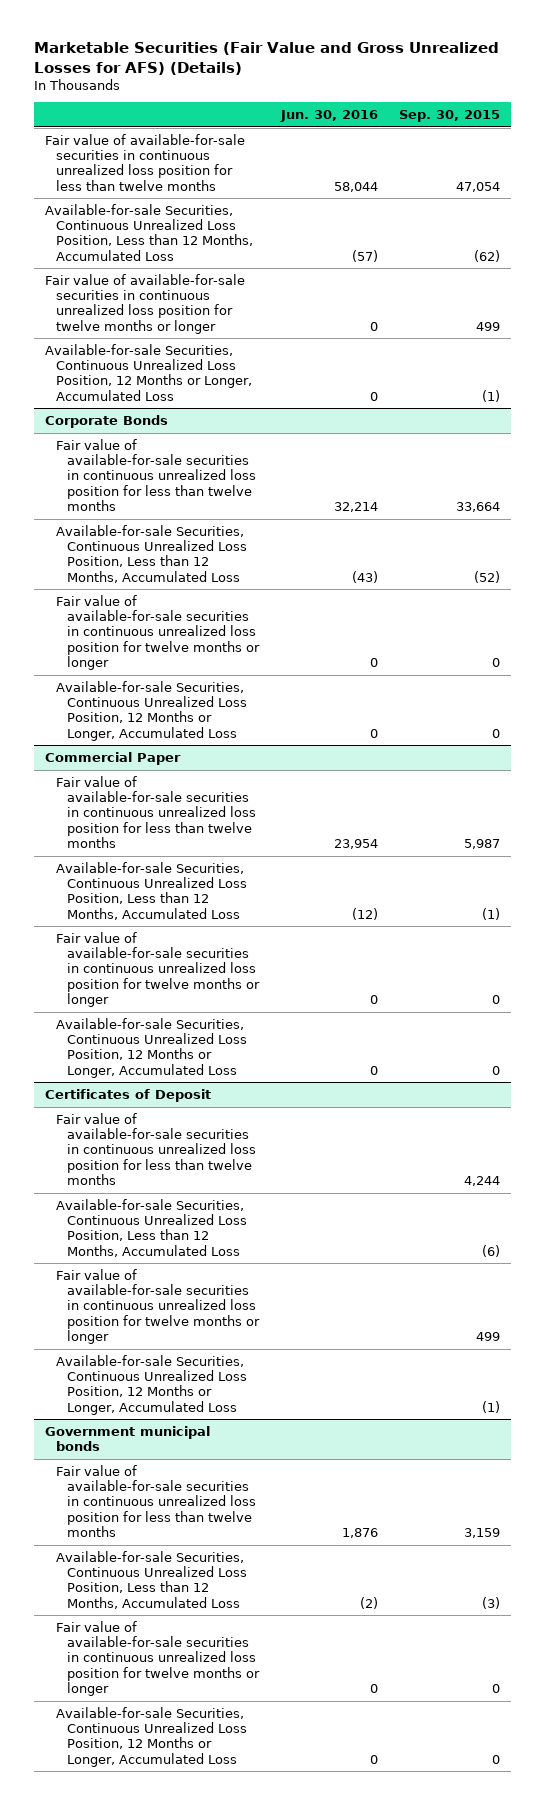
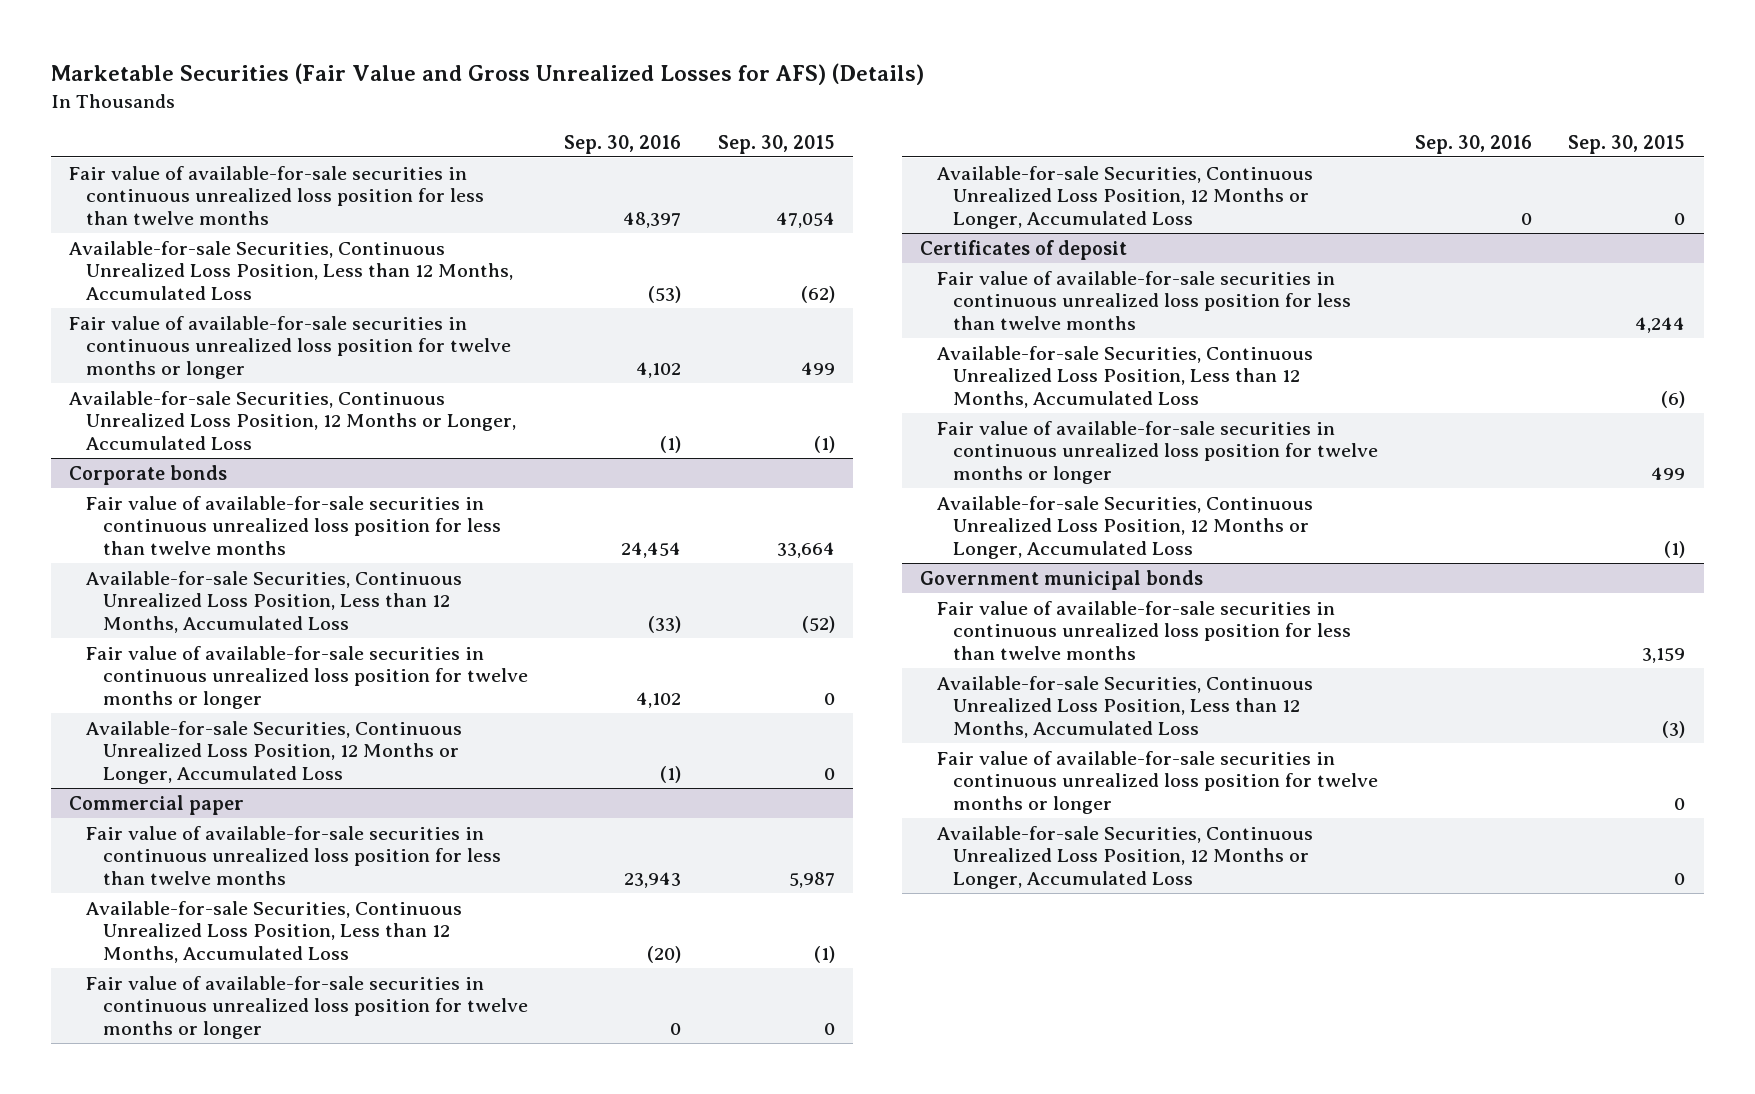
[279,110,378,123] Jun. 30, 2016 -> none
none -> [564,134,682,154] Sep. 30, 2016
[44,414,168,428] Corporate Bonds -> [69,464,228,485] Corporate bonds
[44,751,181,765] Commercial Paper -> [69,794,245,815] Commercial paper
[44,1088,211,1102] Certificates of Deposit -> [919,239,1127,260] Certificates of deposit

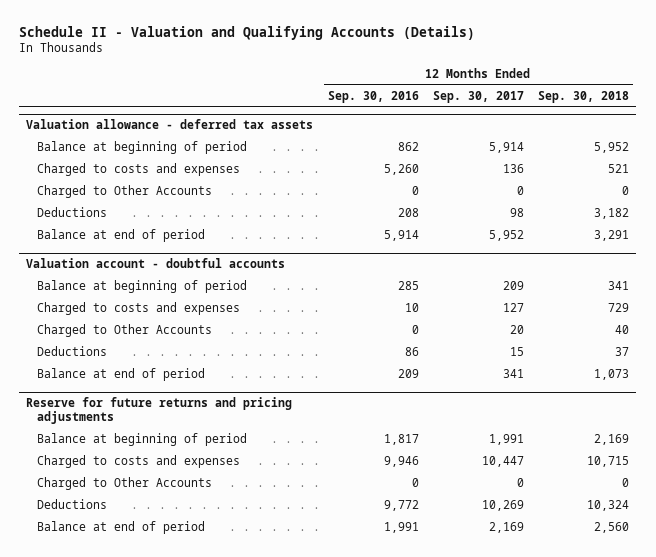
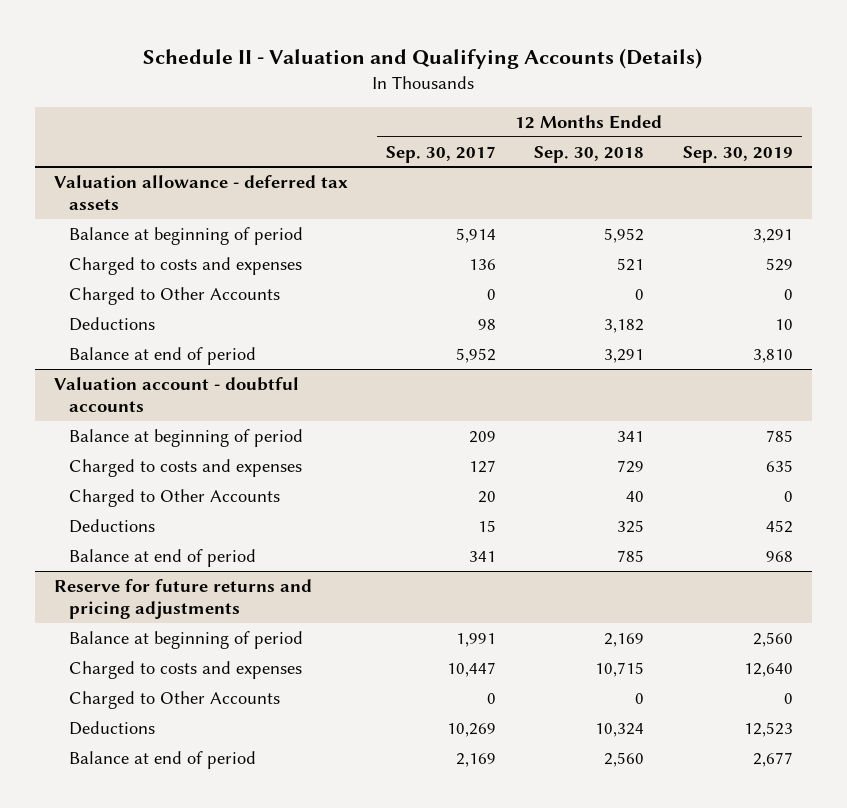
[327,90,419,103] Sep. 30, 2016 -> none
none -> [682,145,793,163] Sep. 30, 2019
[615,346,630,356] 37 -> [617,519,645,533] 325
[594,368,630,380] 1,073 -> [617,549,645,562] 785

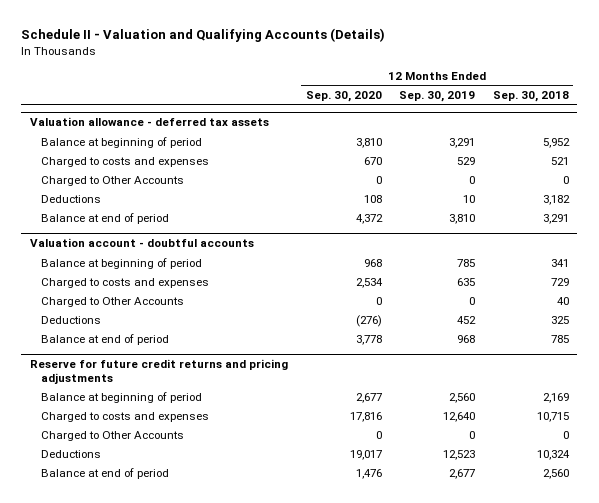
[386,145,497,163] Sep. 30, 2017 -> none
none -> [305,91,382,103] Sep. 30, 2020
[53,578,312,619] Reserve for future returns and pricing adjustments -> [30,359,289,384] Reserve for future credit returns and pricing adjustments

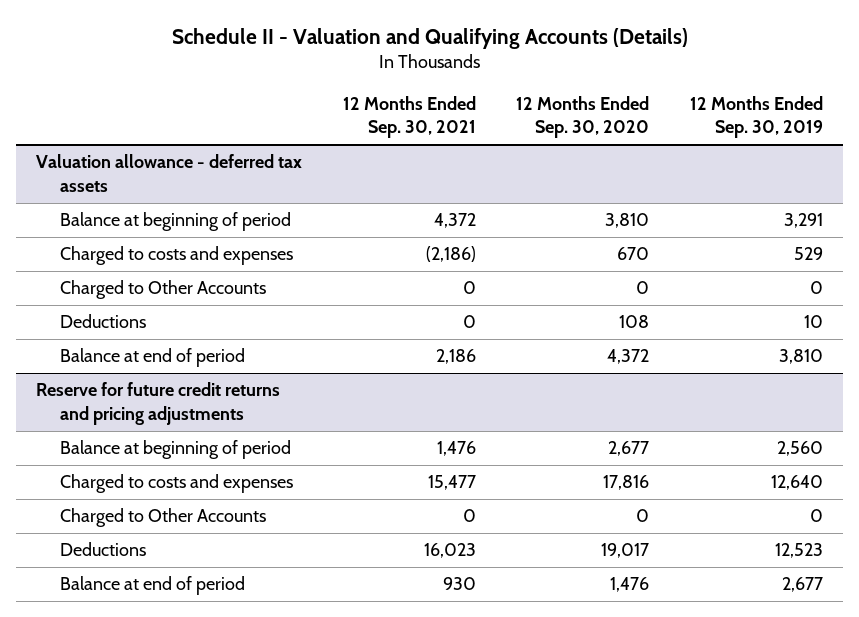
[492,91,569,103] Sep. 30, 2018 -> none
none -> [342,95,476,139] 12 Months Ended Sep. 30, 2021
[30,238,255,248] Valuation account - doubtful accounts -> none
[41,257,203,269] Balance at beginning of period -> none
[41,277,210,288] Charged to costs and expenses -> none
[41,296,185,307] Charged to Other Accounts -> none
[41,315,102,324] Deductions -> none
[41,333,170,345] Balance at end of period -> none

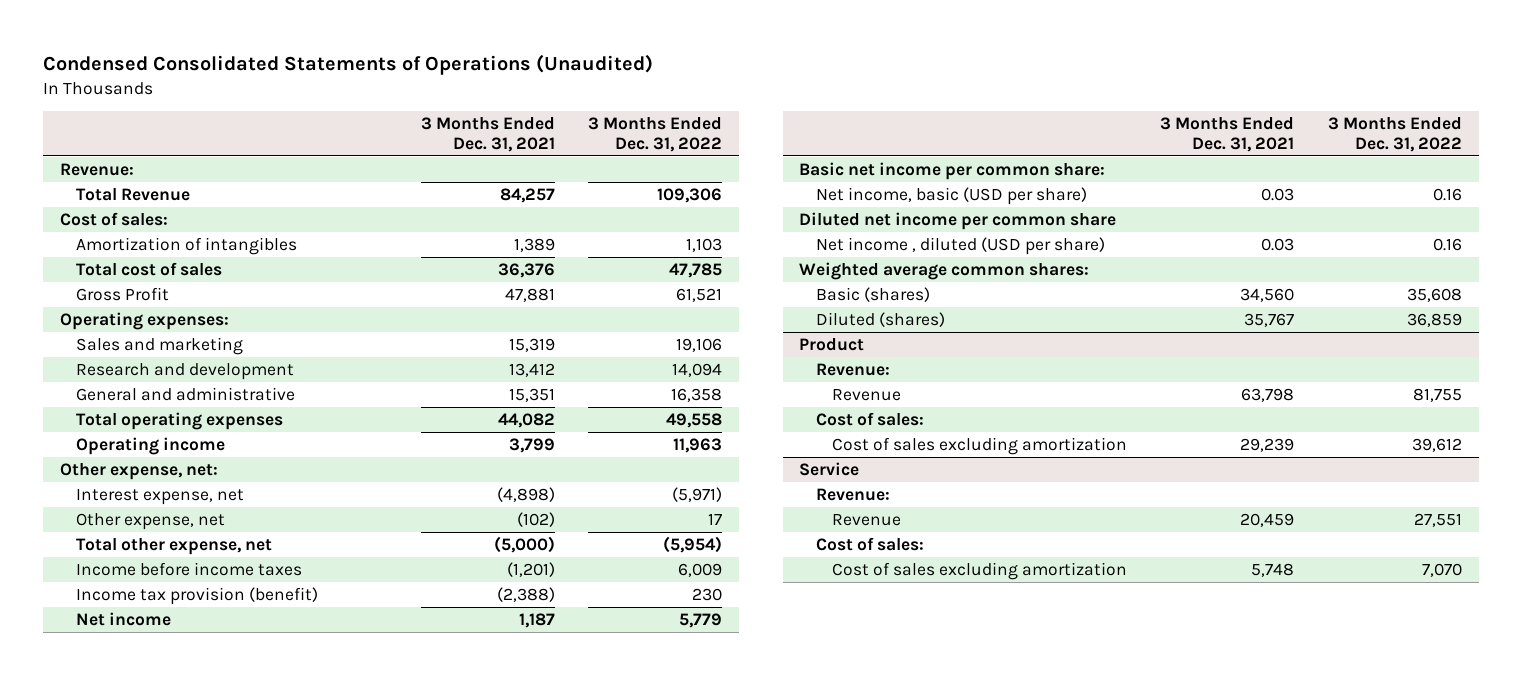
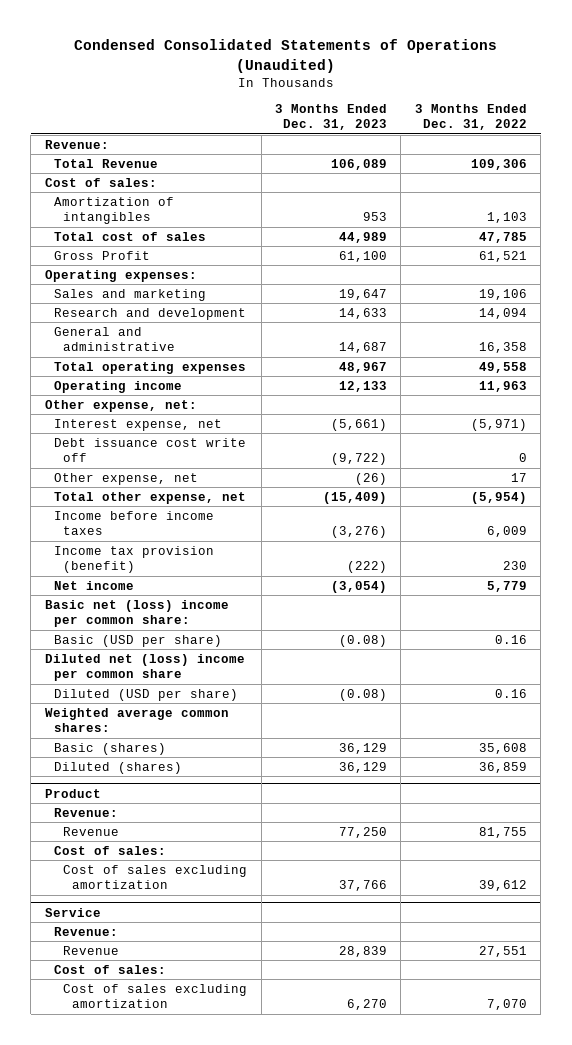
[420,116,555,153] 3 Months Ended Dec. 31, 2021 -> none
none -> [275,103,388,131] 3 Months Ended Dec. 31, 2023
none -> [54,437,247,463] Debt issuance cost write off
[799,161,1106,180] Basic net income per common share: -> [44,599,229,628] Basic net (loss) income per common share:
[815,186,1087,205] Net income, basic (USD per share) -> [54,634,223,647] Basic (USD per share)
[799,211,1117,230] Diluted net income per common share -> [44,653,245,682] Diluted net (loss) income per common share
[815,236,1105,255] Net income , diluted (USD per share) -> [54,688,239,701] Diluted (USD per share)

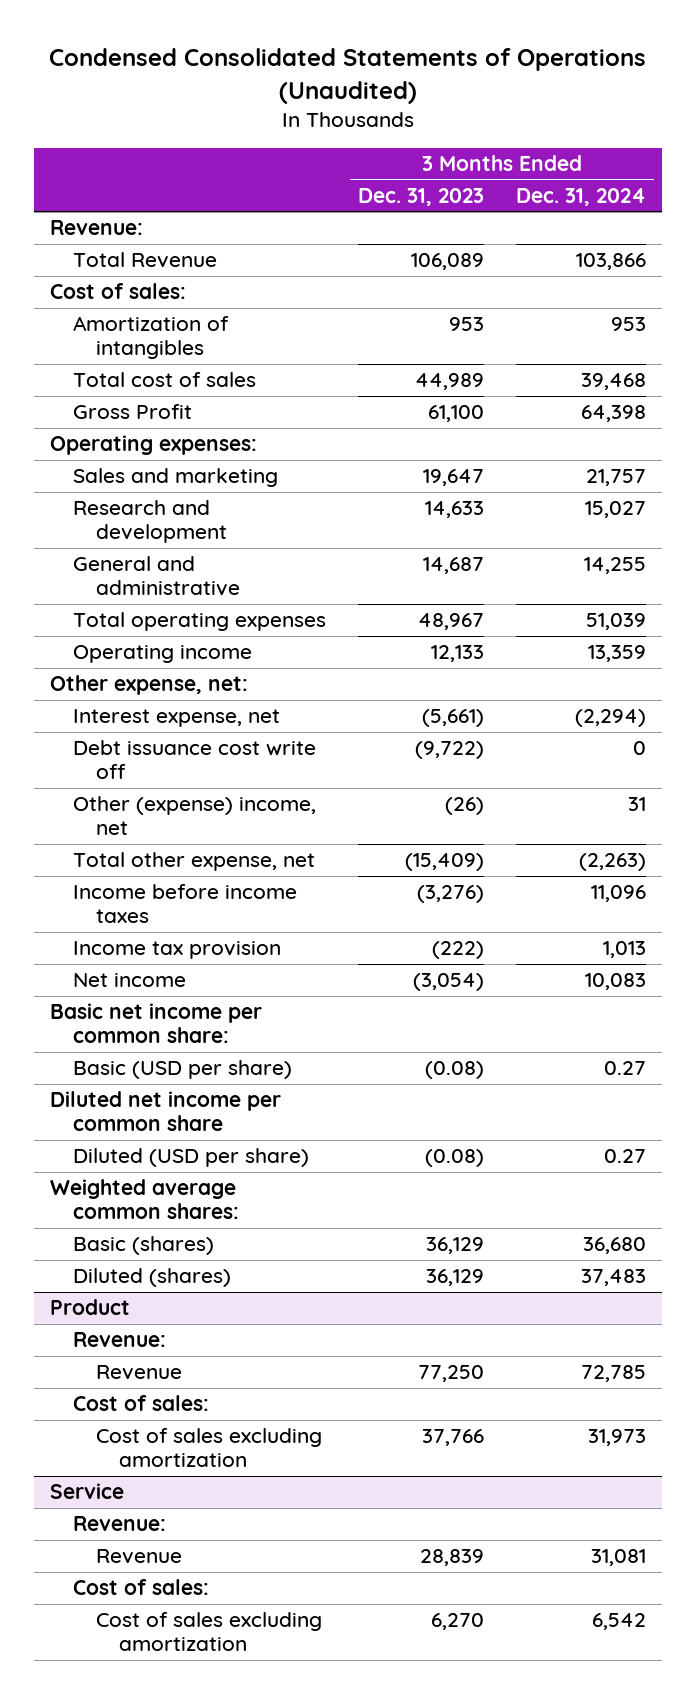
[414,103,527,131] 3 Months Ended Dec. 31, 2022 -> none
none -> [516,187,647,206] Dec. 31, 2024
[54,472,199,485] Other expense, net -> [72,796,316,836] Other (expense) income, net
[54,545,215,574] Income tax provision (benefit) -> [72,941,281,960] Income tax provision
[44,599,229,628] Basic net (loss) income per common share: -> [49,1003,262,1044] Basic net income per common share:
[44,653,245,682] Diluted net (loss) income per common share -> [49,1091,281,1132] Diluted net income per common share

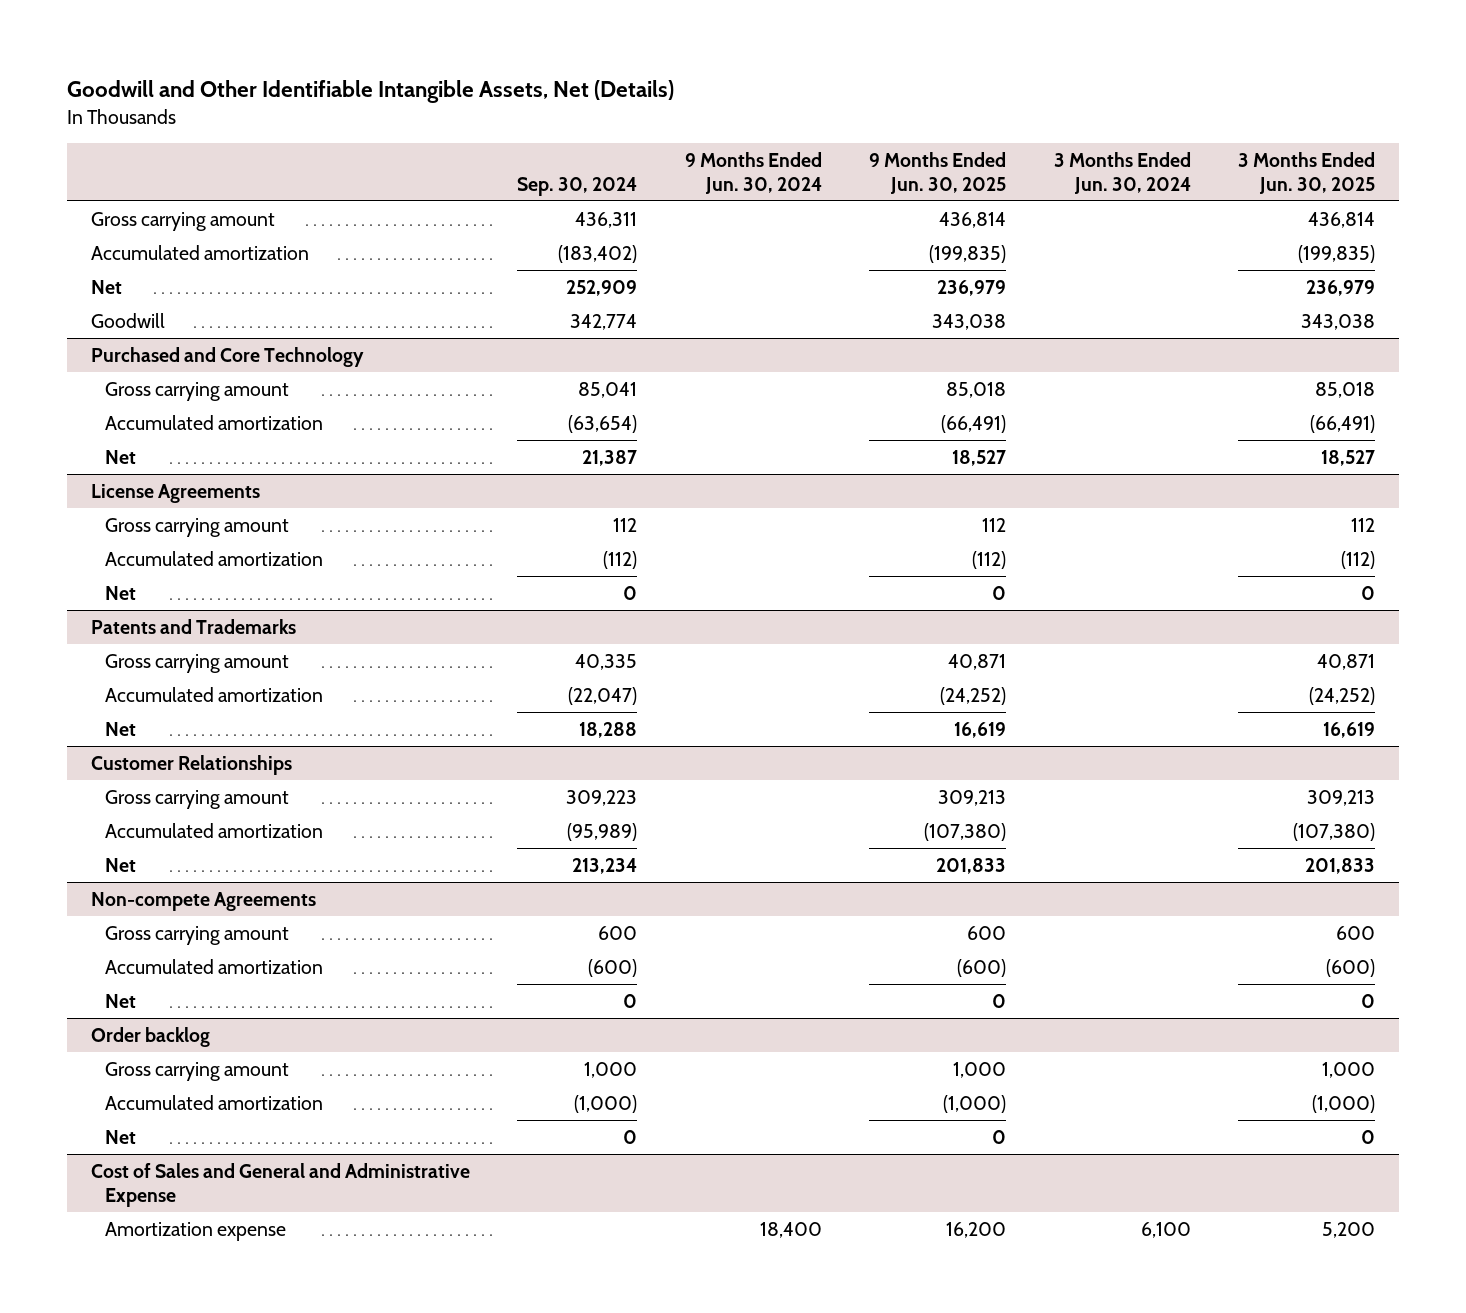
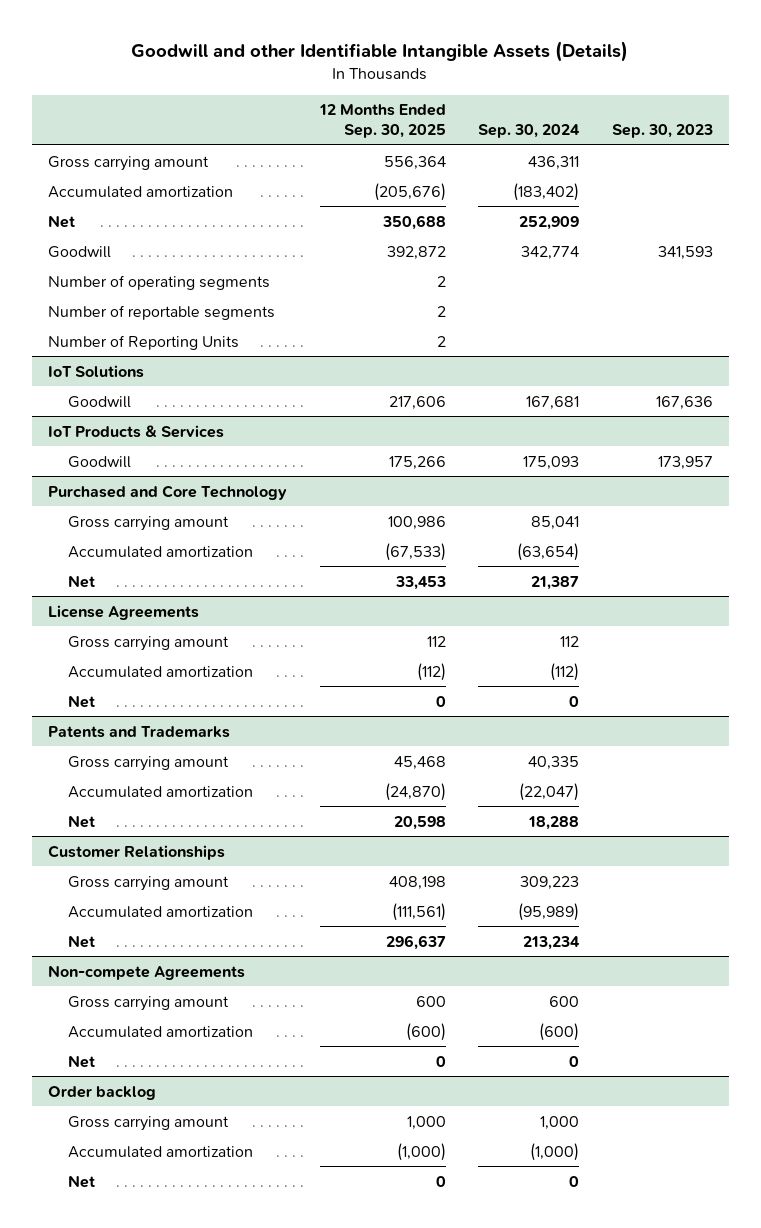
[66,80,674,104] Goodwill and Other Identifiable Intangible Assets, Net (Details) -> [131,41,629,63] Goodwill and other Identifiable Intangible Assets (Details)
[684,151,822,194] 9 Months Ended Jun. 30, 2024 -> none
[869,151,1007,194] 9 Months Ended Jun. 30, 2025 -> none
[1053,151,1191,194] 3 Months Ended Jun. 30, 2024 -> none
[1237,151,1375,194] 3 Months Ended Jun. 30, 2025 -> none
none -> [318,104,446,138] 12 Months Ended Sep. 30, 2025
none -> [611,123,713,138] Sep. 30, 2023
none -> [48,274,271,290] Number of operating segments
none -> [48,304,276,320] Number of reportable segments
none -> [48,334,240,350] Number of Reporting Units
none -> [48,364,145,378] IoT Solutions
none -> [67,395,131,408] Goodwill
none -> [48,424,225,438] IoT Products & Services
none -> [67,455,131,468] Goodwill
[90,1162,470,1207] Cost of Sales and General and Administrative Expense -> none
[104,1221,286,1241] Amortization expense -> none

